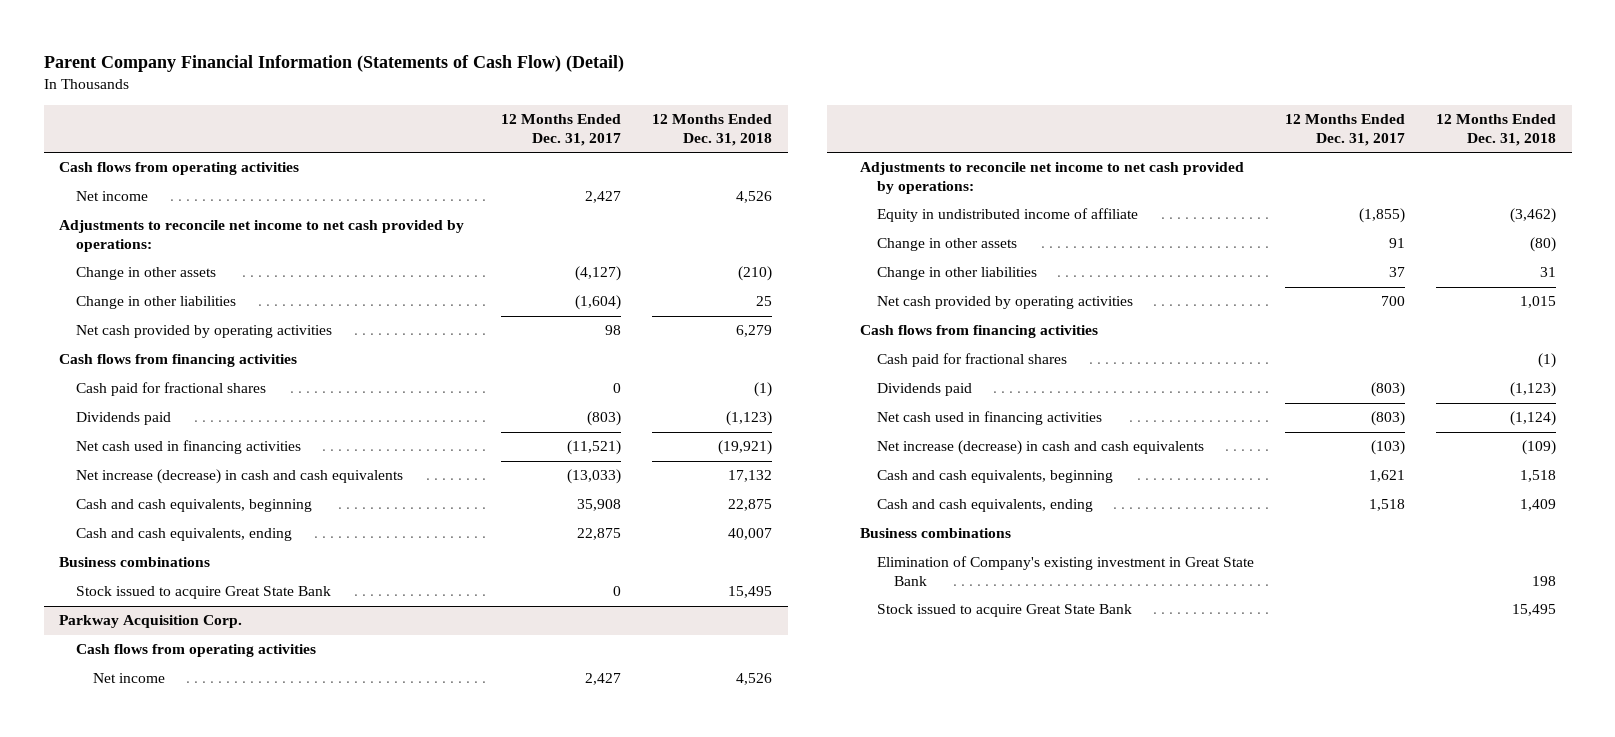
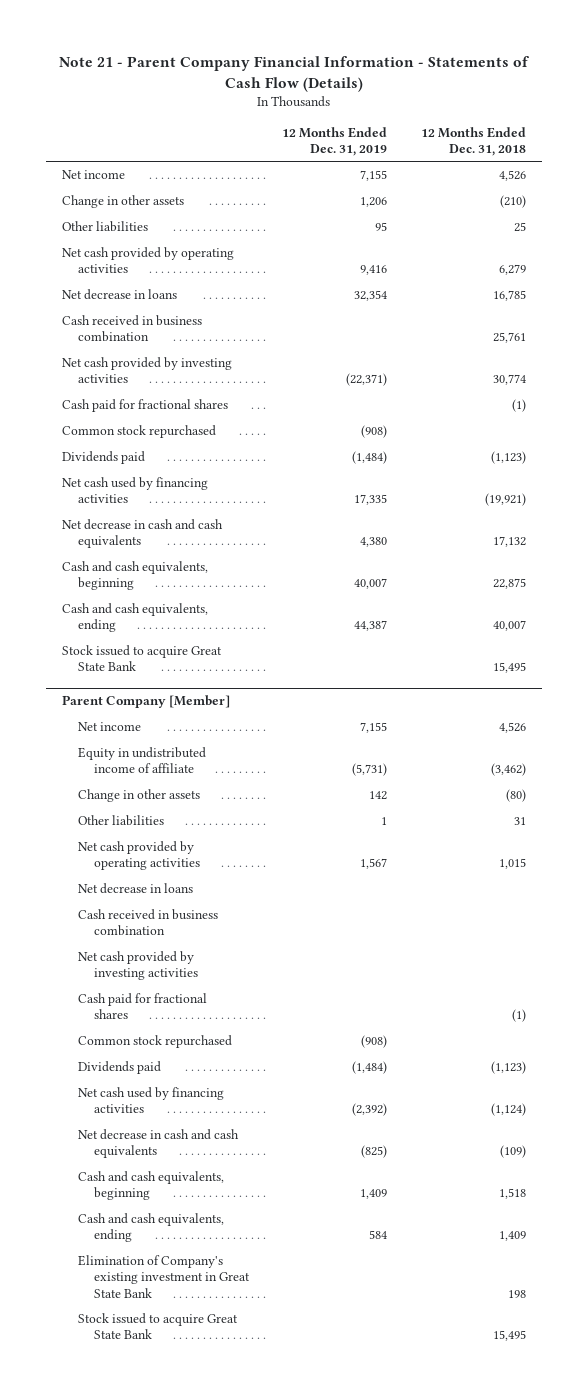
[43,54,624,72] Parent Company Financial Information (Statements of Cash Flow) (Detail) -> [58,55,529,92] Note 21 - Parent Company Financial Information - Statements of Cash Flow (Details)
[501,113,622,146] 12 Months Ended Dec. 31, 2017 -> none
none -> [282,126,388,156] 12 Months Ended Dec. 31, 2019
[59,162,300,176] Cash flows from operating activities -> none
[59,220,465,253] Adjustments to reconcile net income to net cash provided by operations: -> none
[76,296,237,310] Change in other liabilities -> [62,221,149,233] Other liabilities
[59,354,298,368] Cash flows from financing activities -> none
none -> [62,289,178,301] Net decrease in loans
none -> [62,315,203,343] Cash received in business combination
none -> [62,357,233,384] Net cash provided by investing activities
none -> [62,425,217,439] Common stock repurchased
[76,440,302,455] Net cash used in financing activities -> [62,477,209,504] Net cash used by financing activities
[76,469,404,485] Net increase (decrease) in cash and cash equivalents -> [62,519,224,549] Net decrease in cash and cash equivalents
[59,557,211,568] Business combinations -> none
[76,644,317,658] Cash flows from operating activities -> none
[59,615,243,629] Parkway Acquisition Corp. -> [62,695,231,709] Parent Company [Member]
[859,162,1244,195] Adjustments to reconcile net income to net cash provided by operations: -> none
[876,267,1037,281] Change in other liabilities -> [78,815,165,827] Other liabilities
[859,325,1098,339] Cash flows from financing activities -> none
none -> [78,883,194,895] Net decrease in loans
none -> [78,909,219,937] Cash received in business combination
none -> [78,951,198,981] Net cash provided by investing activities
none -> [78,1035,233,1049] Common stock repurchased
[876,411,1102,426] Net cash used in financing activities -> [78,1087,225,1114] Net cash used by financing activities
[876,440,1204,456] Net increase (decrease) in cash and cash equivalents -> [78,1129,240,1159] Net decrease in cash and cash equivalents
[859,528,1011,539] Business combinations -> none

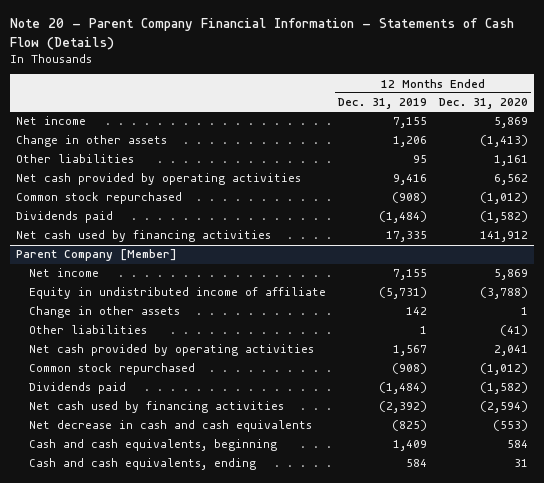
[58,55,529,92] Note 21 - Parent Company Financial Information - Statements of Cash Flow (Details) -> [10,18,515,50] Note 20 - Parent Company Financial Information - Statements of Cash Flow (Details)
[420,126,526,156] 12 Months Ended Dec. 31, 2018 -> none
none -> [439,98,529,110] Dec. 31, 2020
[62,289,178,301] Net decrease in loans -> none
[62,315,203,343] Cash received in business combination -> none
[62,357,233,384] Net cash provided by investing activities -> none
[62,399,229,413] Cash paid for fractional shares -> none
[62,519,224,549] Net decrease in cash and cash equivalents -> none
[62,561,209,591] Cash and cash equivalents, beginning -> none
[62,603,209,633] Cash and cash equivalents, ending -> none
[62,645,223,672] Stock issued to acquire Great State Bank -> none
[78,883,194,895] Net decrease in loans -> none
[78,909,219,937] Cash received in business combination -> none
[78,951,198,981] Net cash provided by investing activities -> none
[78,993,208,1020] Cash paid for fractional shares -> none
[78,1255,250,1298] Elimination of Company's existing investment in Great State Bank -> none
[78,1313,239,1340] Stock issued to acquire Great State Bank -> none

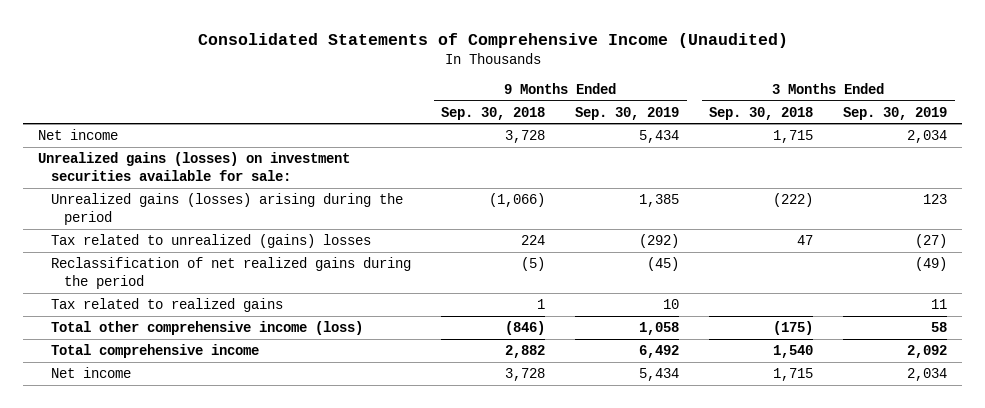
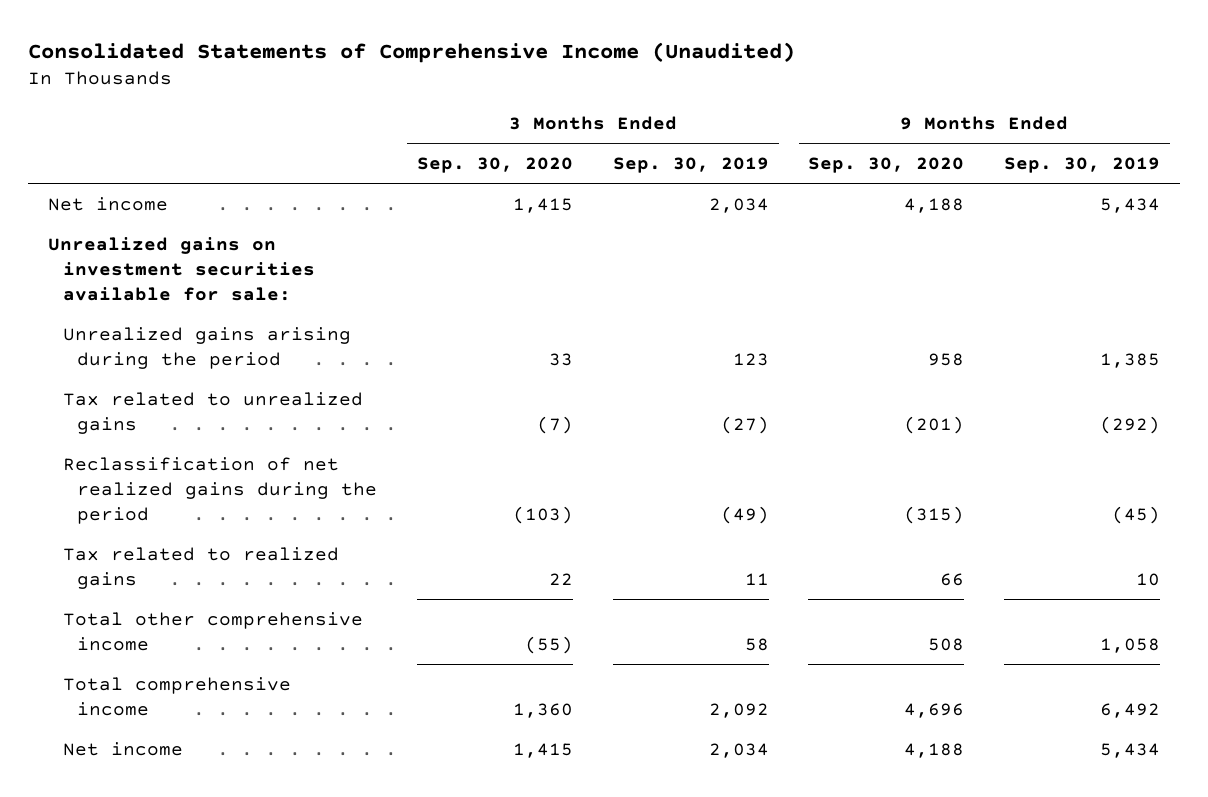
[441,106,546,120] Sep. 30, 2018 -> none
[709,106,814,120] Sep. 30, 2018 -> none
none -> [417,156,574,173] Sep. 30, 2020
none -> [808,156,965,173] Sep. 30, 2020
[37,152,350,182] Unrealized gains (losses) on investment securities available for sale: -> [48,236,315,301] Unrealized gains on investment securities available for sale:
[51,193,404,226] Unrealized gains (losses) arising during the period -> [62,326,351,369] Unrealized gains arising during the period
[51,234,372,249] Tax related to unrealized (gains) losses -> [62,391,363,434] Tax related to unrealized gains
[51,321,364,336] Total other comprehensive income (loss) -> [62,611,363,651] Total other comprehensive income

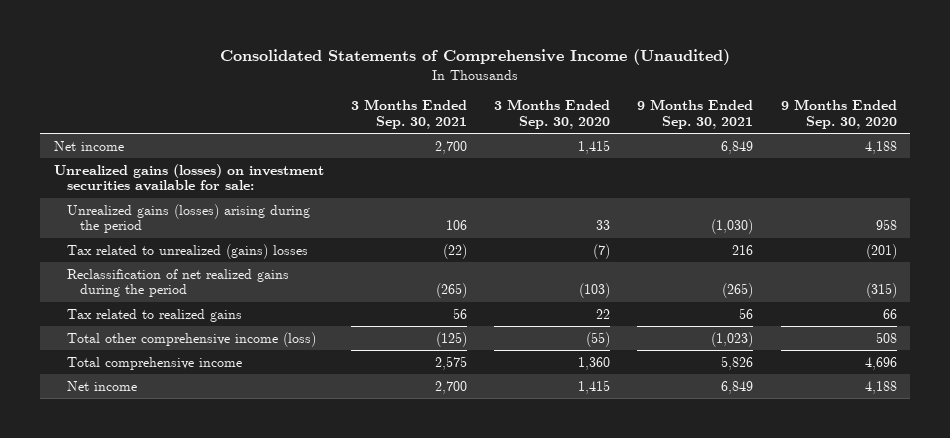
[612,156,769,173] Sep. 30, 2019 -> none
[1004,156,1161,173] Sep. 30, 2019 -> none
none -> [351,99,468,129] 3 Months Ended Sep. 30, 2021
none -> [637,99,754,129] 9 Months Ended Sep. 30, 2021
[48,236,315,301] Unrealized gains on investment securities available for sale: -> [53,163,324,192] Unrealized gains (losses) on investment securities available for sale:
[62,326,351,369] Unrealized gains arising during the period -> [66,203,310,234] Unrealized gains (losses) arising during the period
[62,391,363,434] Tax related to unrealized gains -> [66,243,308,259] Tax related to unrealized (gains) losses
[62,611,363,651] Total other comprehensive income -> [66,331,316,347] Total other comprehensive income (loss)

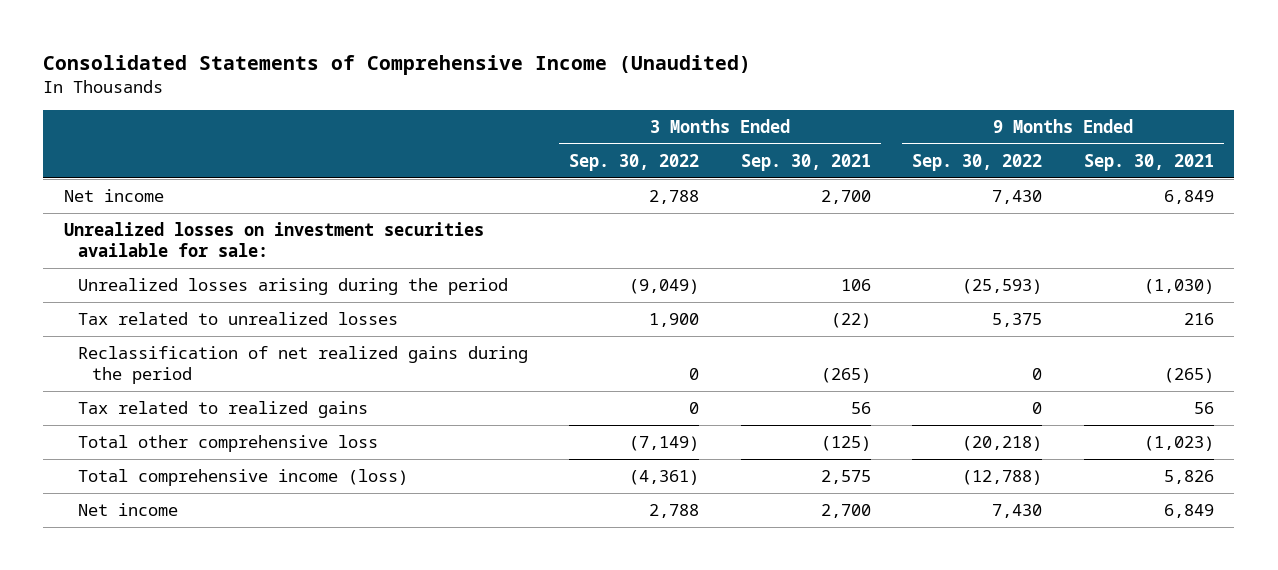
[494,99,611,129] 3 Months Ended Sep. 30, 2020 -> none
[780,99,897,129] 9 Months Ended Sep. 30, 2020 -> none
none -> [569,154,700,172] Sep. 30, 2022
none -> [912,154,1043,172] Sep. 30, 2022
[53,163,324,192] Unrealized gains (losses) on investment securities available for sale: -> [63,222,484,258] Unrealized losses on investment securities available for sale:
[66,203,310,234] Unrealized gains (losses) arising during the period -> [77,278,508,296] Unrealized losses arising during the period
[66,243,308,259] Tax related to unrealized (gains) losses -> [77,312,398,326] Tax related to unrealized losses
[66,331,316,347] Total other comprehensive income (loss) -> [77,435,378,453] Total other comprehensive loss
[66,356,242,370] Total comprehensive income -> [77,469,408,487] Total comprehensive income (loss)

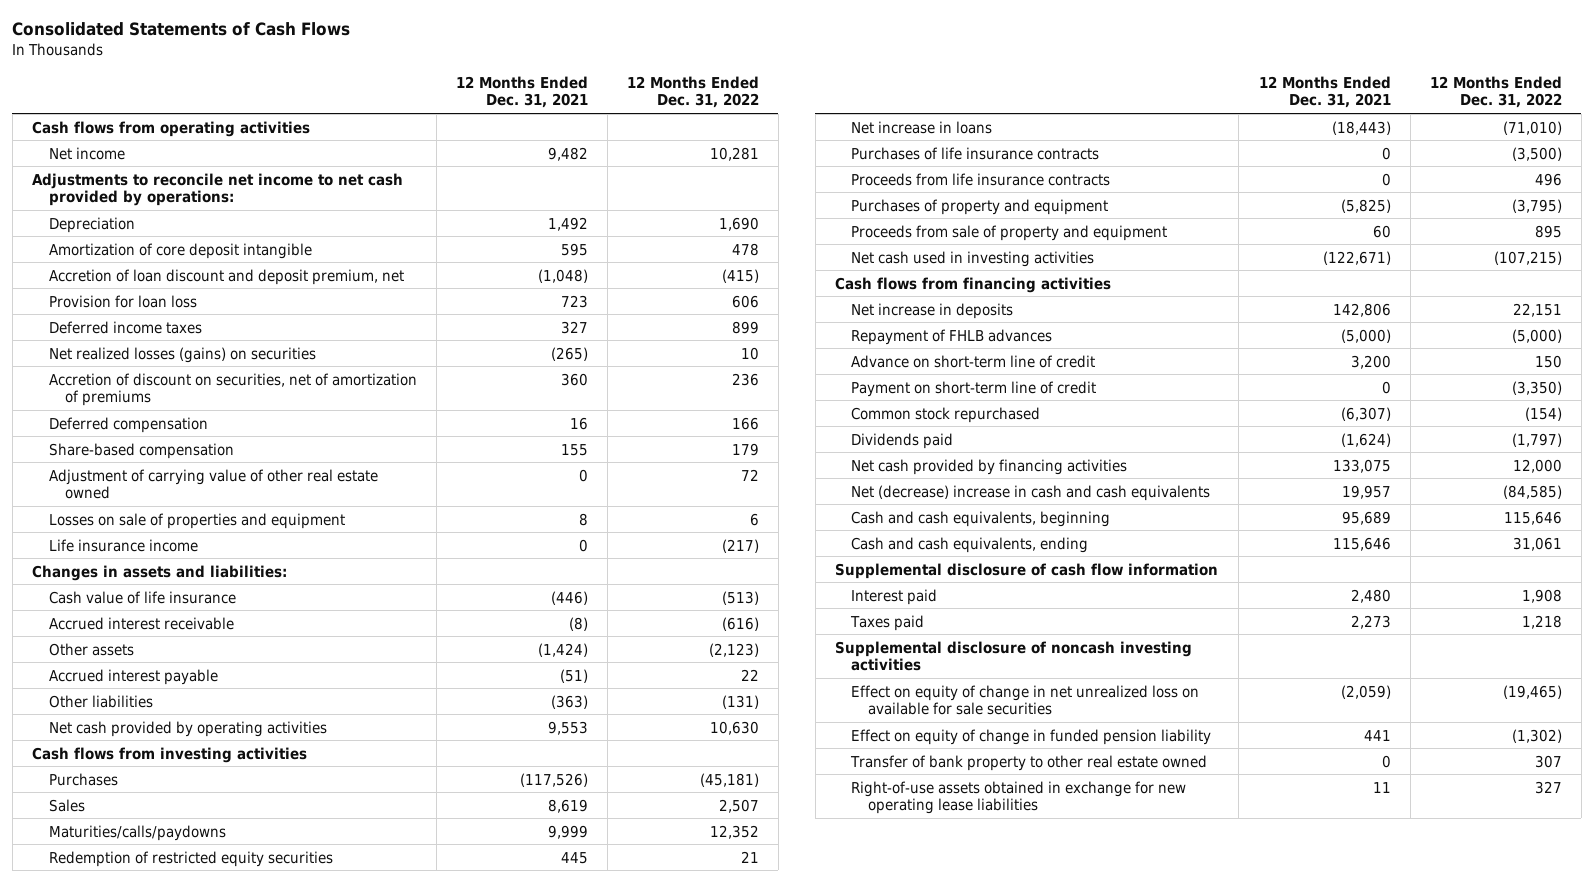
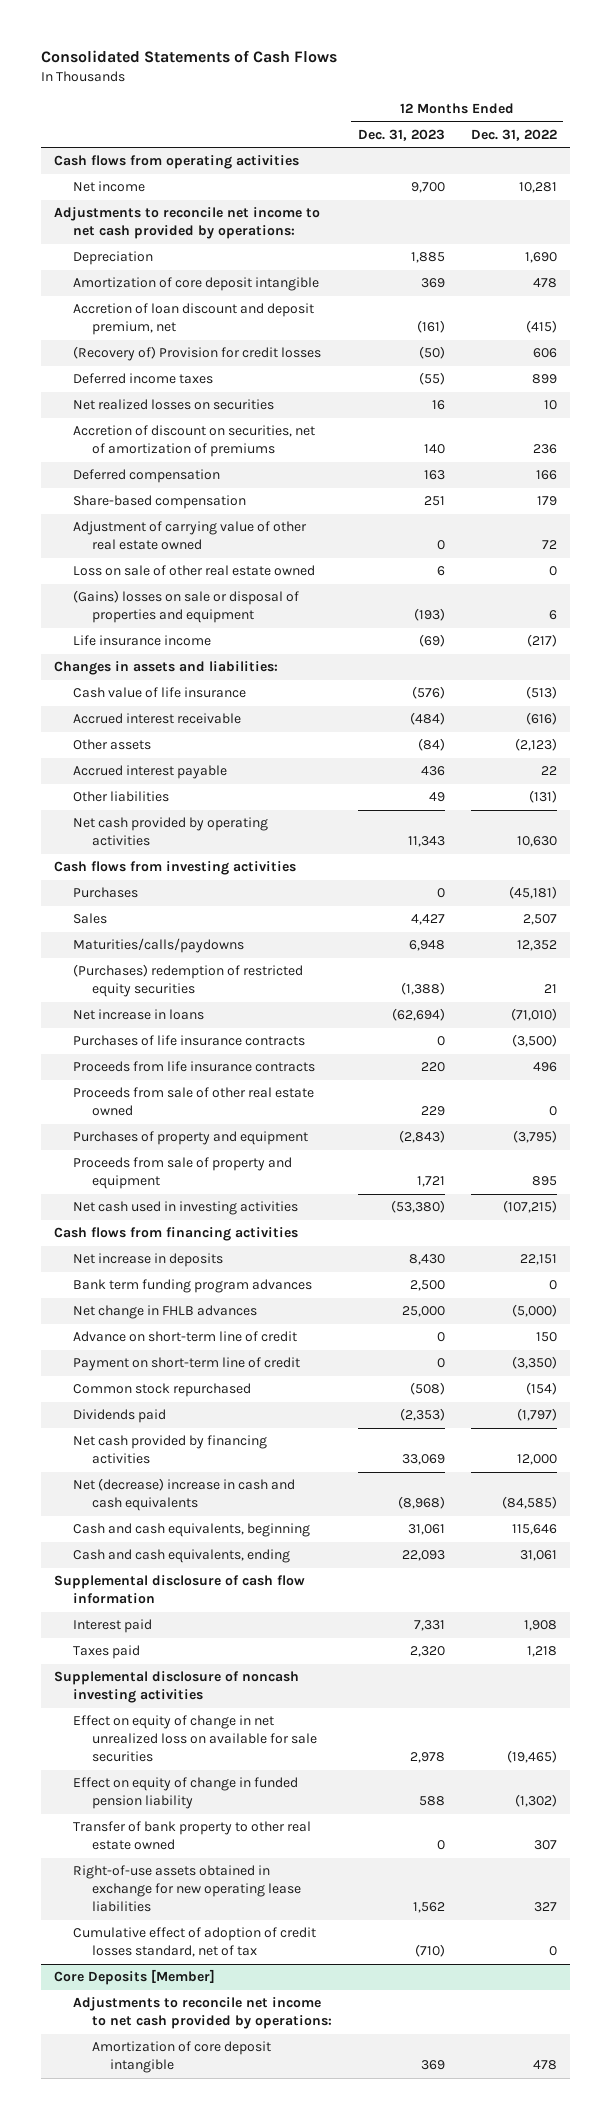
[455,76,588,109] 12 Months Ended Dec. 31, 2021 -> none
none -> [357,128,445,141] Dec. 31, 2023
[48,294,197,308] Provision for loan loss -> none
none -> [72,346,321,362] (Recovery of) Provision for credit losses
[48,346,316,363] Net realized losses (gains) on securities -> [72,399,274,411] Net realized losses on securities
none -> [72,565,315,577] Loss on sale of other real estate owned
[48,512,345,529] Losses on sale of properties and equipment -> [72,590,299,624] (Gains) losses on sale or disposal of properties and equipment
[48,850,333,867] Redemption of restricted equity securities -> [72,964,303,998] (Purchases) redemption of restricted equity securities
none -> [72,1087,314,1117] Proceeds from sale of other real estate owned
[851,328,1053,345] Repayment of FHLB advances -> none
none -> [72,1279,312,1294] Bank term funding program advances
none -> [72,1305,257,1320] Net change in FHLB advances
none -> [72,1927,316,1958] Cumulative effect of adoption of credit losses standard, net of tax
none -> [53,1969,215,1986] Core Deposits [Member]
none -> [72,1997,332,2030] Adjustments to reconcile net income to net cash provided by operations:
none -> [91,2041,271,2074] Amortization of core deposit intangible

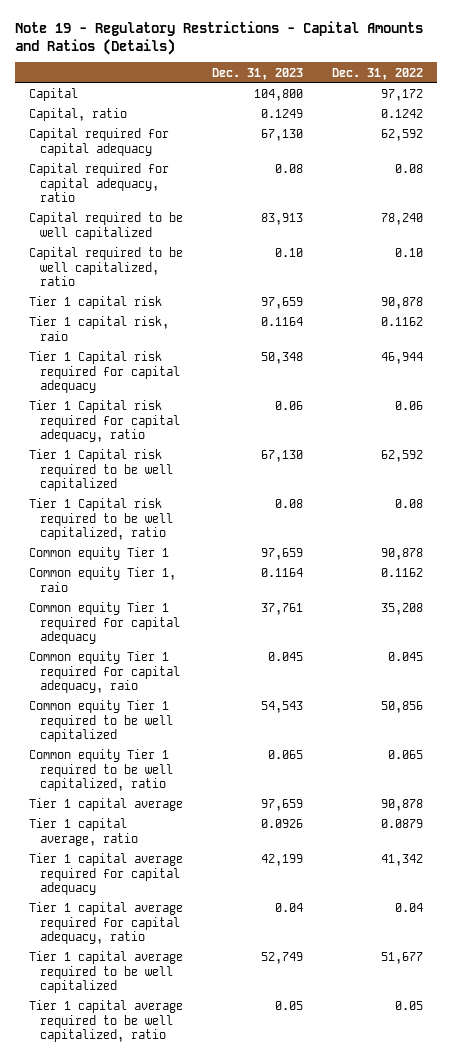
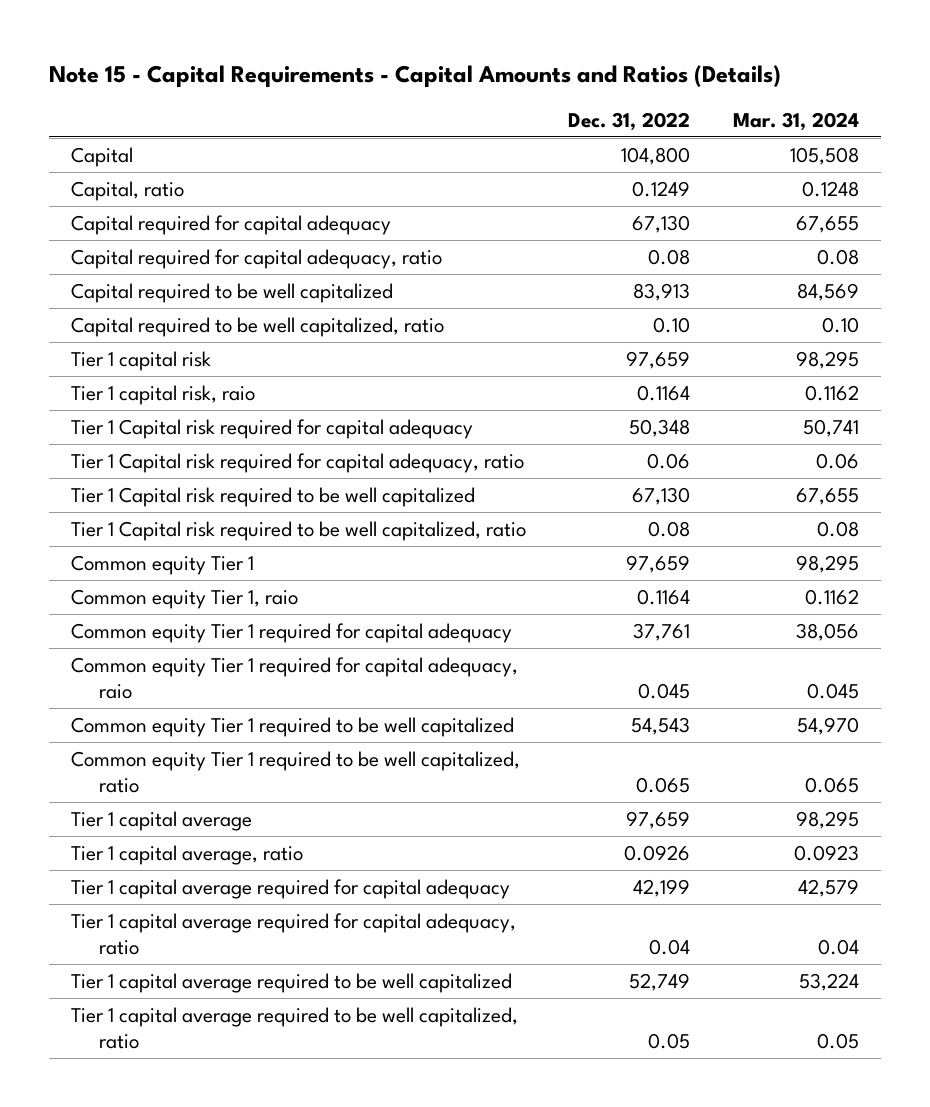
[14,20,423,55] Note 19 - Regulatory Restrictions - Capital Amounts and Ratios (Details) -> [49,64,782,87] Note 15 - Capital Requirements - Capital Amounts and Ratios (Details)
[211,67,303,80] Dec. 31, 2023 -> none
none -> [733,111,860,131] Mar. 31, 2024
[380,89,423,102] 97,172 -> [621,146,691,165] 104,800
[380,109,423,119] 0.1242 -> [632,180,691,197] 0.1249
[380,129,423,142] 62,592 -> [632,214,691,233] 67,130
[380,213,423,226] 78,240 -> [633,282,691,301] 83,913
[380,297,423,310] 90,878 -> [626,350,691,369] 97,659
[380,317,423,327] 0.1162 -> [637,384,691,401] 0.1164
[380,352,423,365] 46,944 -> [629,418,691,437] 50,348
[380,450,423,463] 62,592 -> [632,486,691,505] 67,130
[380,548,423,561] 90,878 -> [626,554,691,573] 97,659
[380,568,423,578] 0.1162 -> [637,588,691,605] 0.1164
[380,603,423,616] 35,208 -> [633,622,691,641] 37,761
[380,701,423,714] 50,856 -> [631,716,691,735] 54,543
[380,799,423,812] 90,878 -> [626,810,691,829] 97,659
[380,819,423,829] 0.0879 -> [624,844,691,861] 0.0926
[380,854,423,867] 41,342 -> [633,878,691,897] 42,199
[380,952,423,965] 51,677 -> [629,972,691,991] 52,749

